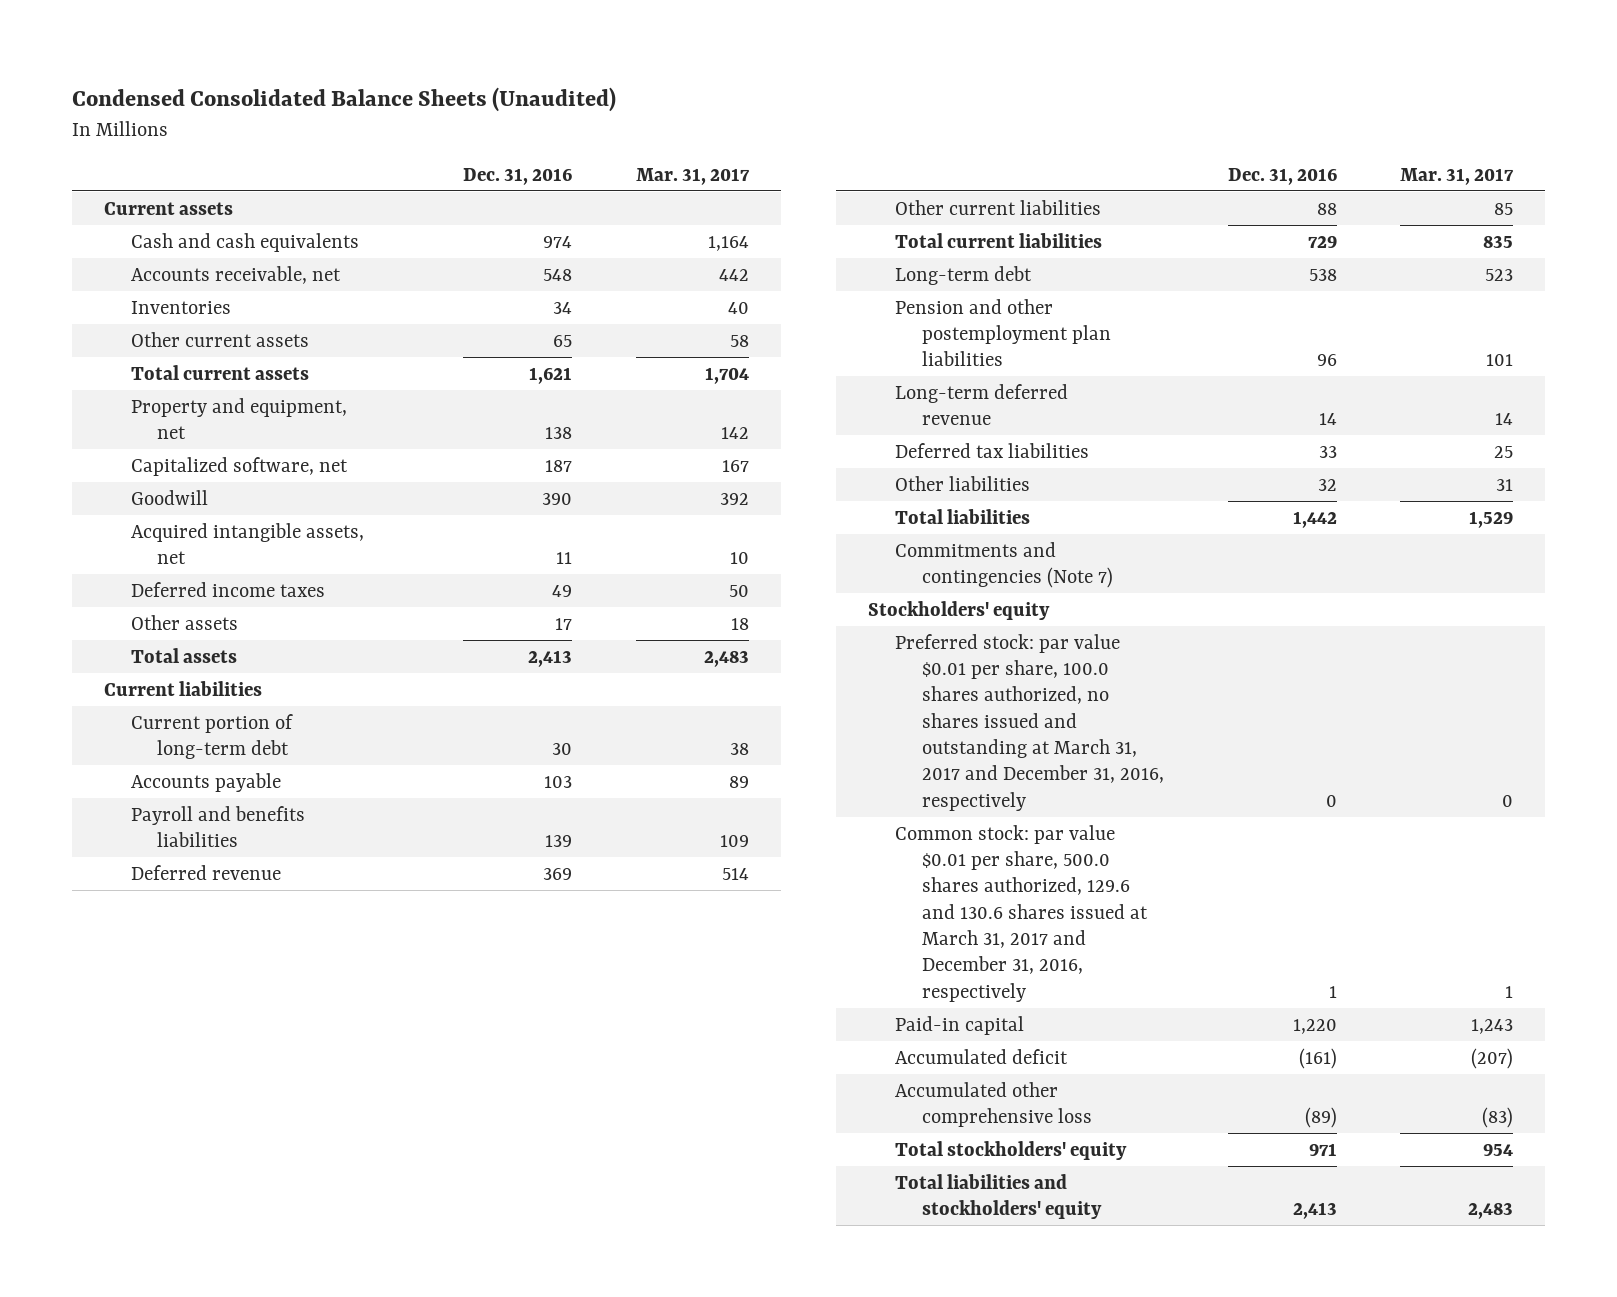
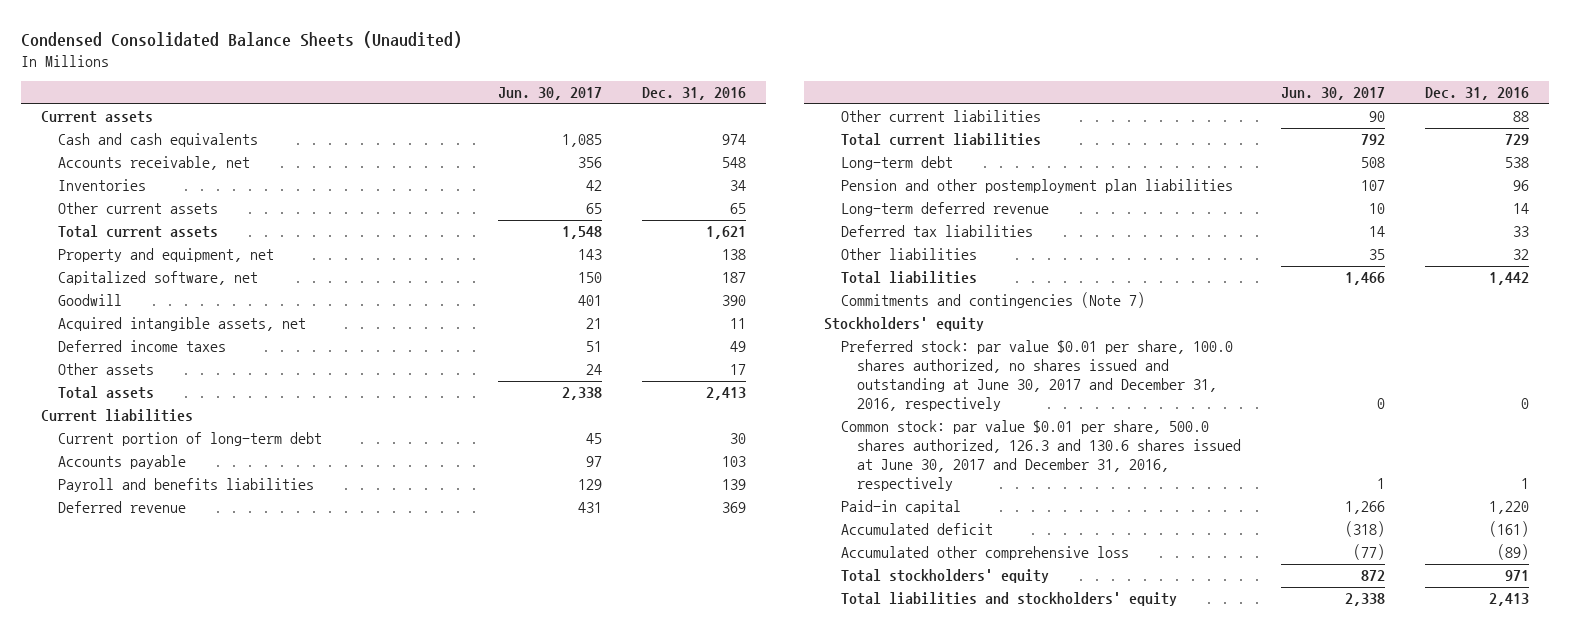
[636,167,751,185] Mar. 31, 2017 -> none
none -> [498,87,603,101] Jun. 30, 2017
[894,633,1164,811] Preferred stock: par value $0.01 per share, 100.0 shares authorized, no shares issued and outstanding at March 31, 2017 and December 31, 2016, respectively -> [840,340,1233,412] Preferred stock: par value $0.01 per share, 100.0 shares authorized, no shares issued and outstanding at June 30, 2017 and December 31, 2016, respectively
[894,824,1148,1002] Common stock: par value $0.01 per share, 500.0 shares authorized, 129.6 and 130.6 shares issued at March 31, 2017 and December 31, 2016, respectively -> [840,420,1241,492] Common stock: par value $0.01 per share, 500.0 shares authorized, 126.3 and 130.6 shares issued at June 30, 2017 and December 31, 2016, respectively

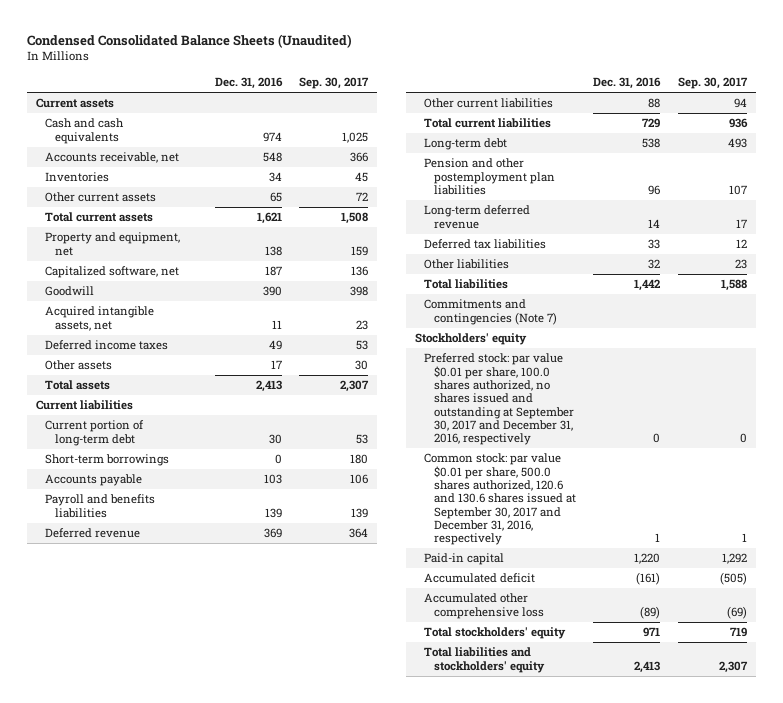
[498,87,603,101] Jun. 30, 2017 -> none
none -> [299,76,370,89] Sep. 30, 2017
none -> [45,454,170,467] Short-term borrowings
[840,340,1233,412] Preferred stock: par value $0.01 per share, 100.0 shares authorized, no shares issued and outstanding at June 30, 2017 and December 31, 2016, respectively -> [424,353,574,446] Preferred stock: par value $0.01 per share, 100.0 shares authorized, no shares issued and outstanding at September 30, 2017 and December 31, 2016, respectively
[840,420,1241,492] Common stock: par value $0.01 per share, 500.0 shares authorized, 126.3 and 130.6 shares issued at June 30, 2017 and December 31, 2016, respectively -> [424,453,576,546] Common stock: par value $0.01 per share, 500.0 shares authorized, 120.6 and 130.6 shares issued at September 30, 2017 and December 31, 2016, respectively

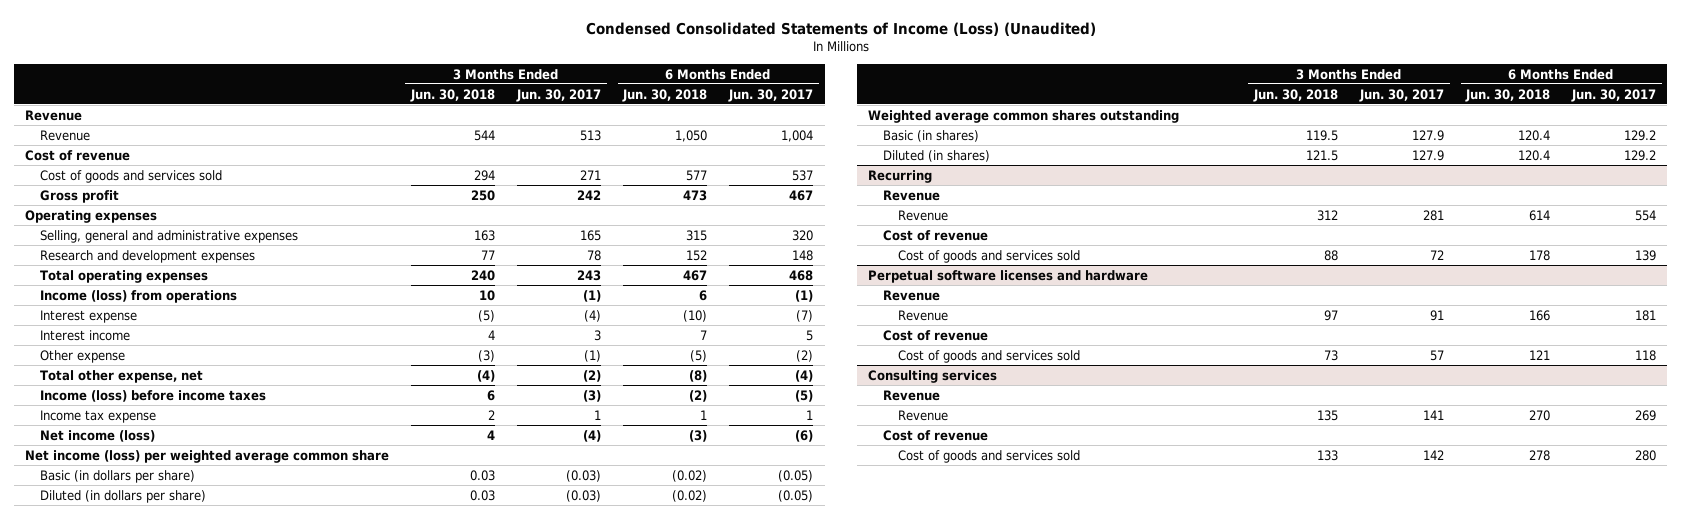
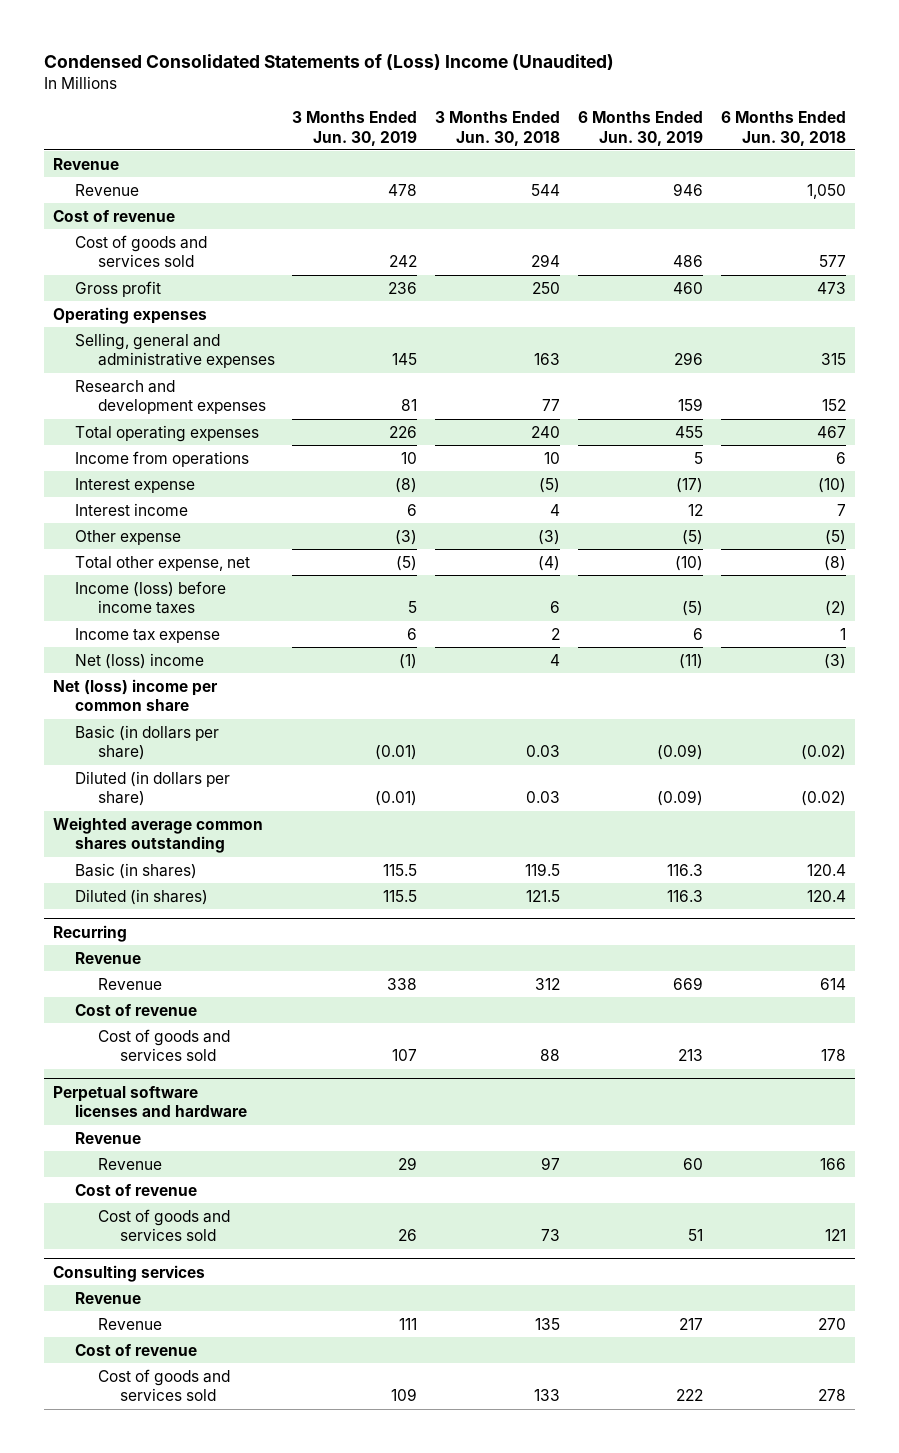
[585,21,1096,36] Condensed Consolidated Statements of Income (Loss) (Unaudited) -> [44,53,615,70] Condensed Consolidated Statements of (Loss) Income (Unaudited)
[516,88,602,102] Jun. 30, 2017 -> none
[728,88,814,102] Jun. 30, 2017 -> none
none -> [292,110,418,146] 3 Months Ended Jun. 30, 2019
none -> [578,110,704,146] 6 Months Ended Jun. 30, 2019
[39,289,237,303] Income (loss) from operations -> [75,450,250,467] Income from operations
[39,429,155,442] Net income (loss) -> [75,652,205,669] Net (loss) income
[24,449,389,463] Net income (loss) per weighted average common share -> [53,678,219,712] Net (loss) income per common share

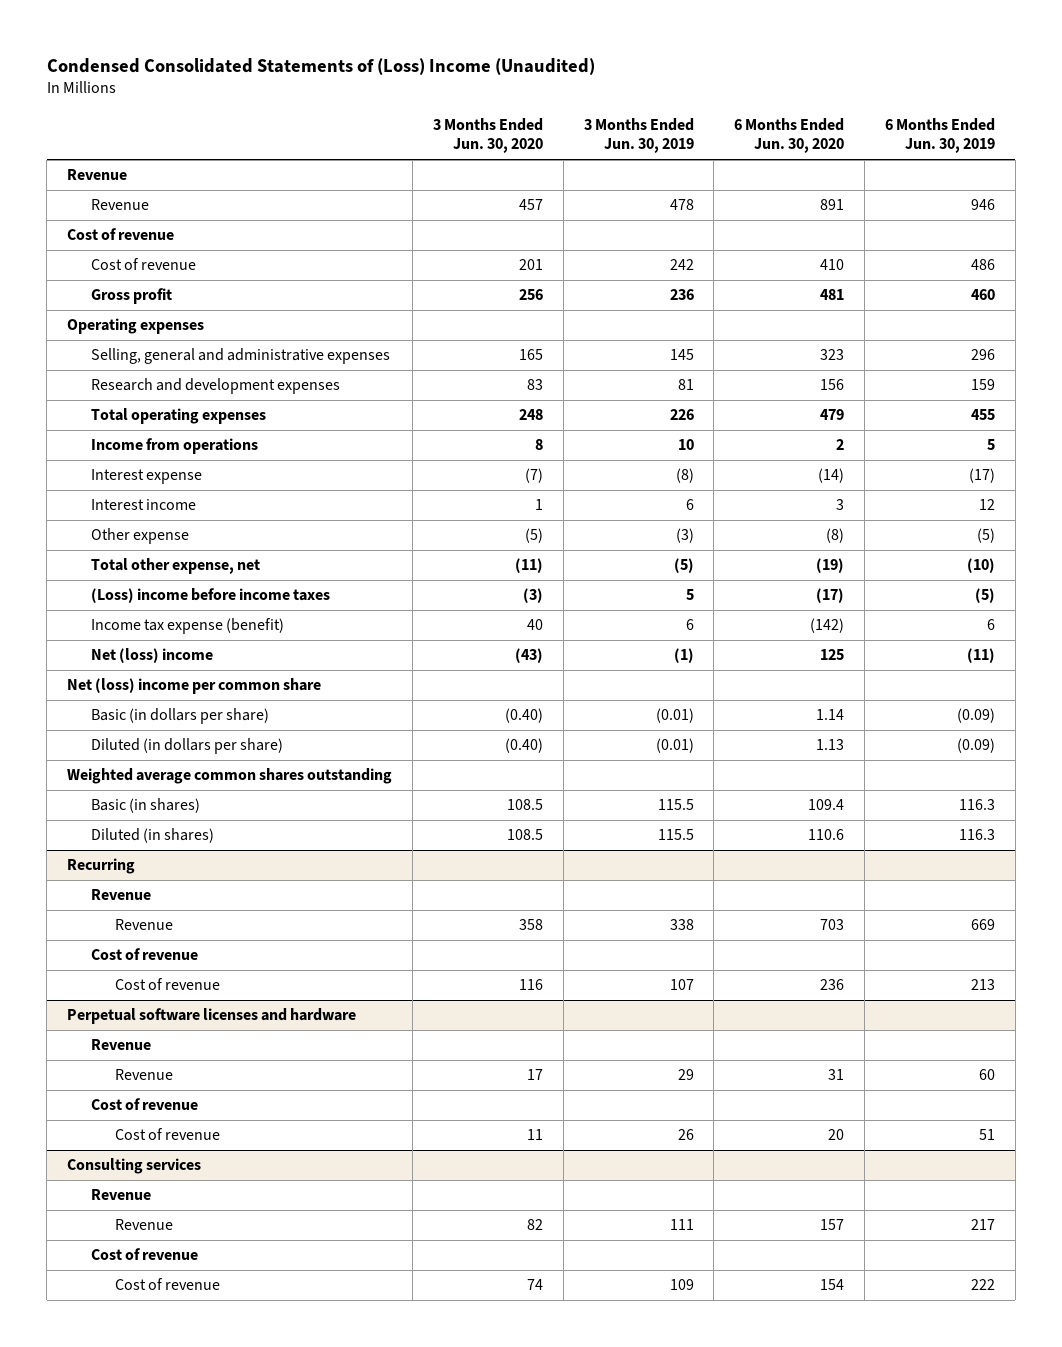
[435,110,561,146] 3 Months Ended Jun. 30, 2018 -> none
[721,110,847,146] 6 Months Ended Jun. 30, 2018 -> none
none -> [432,117,543,154] 3 Months Ended Jun. 30, 2020
none -> [734,117,845,154] 6 Months Ended Jun. 30, 2020
[75,234,208,268] Cost of goods and services sold -> [91,258,197,271] Cost of revenue
[75,580,227,615] Income (loss) before income taxes -> [91,588,331,604] (Loss) income before income taxes
[75,627,221,643] Income tax expense -> [91,618,285,635] Income tax expense (benefit)
[97,1028,230,1062] Cost of goods and services sold -> [115,978,221,991] Cost of revenue
[97,1208,230,1242] Cost of goods and services sold -> [115,1128,221,1141] Cost of revenue
[97,1368,230,1402] Cost of goods and services sold -> [115,1278,221,1291] Cost of revenue

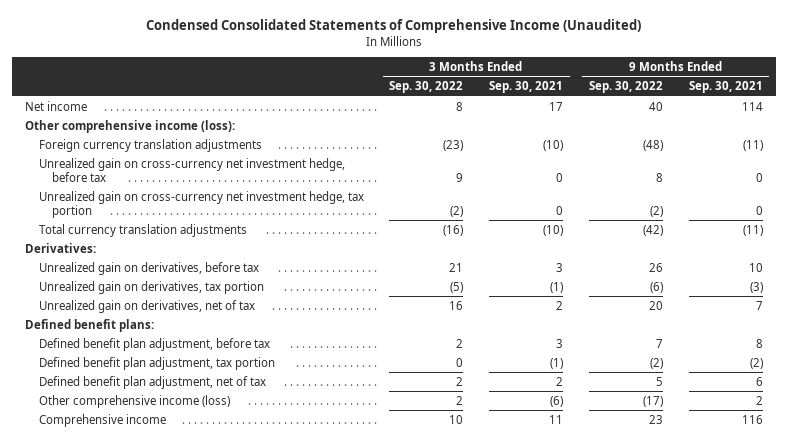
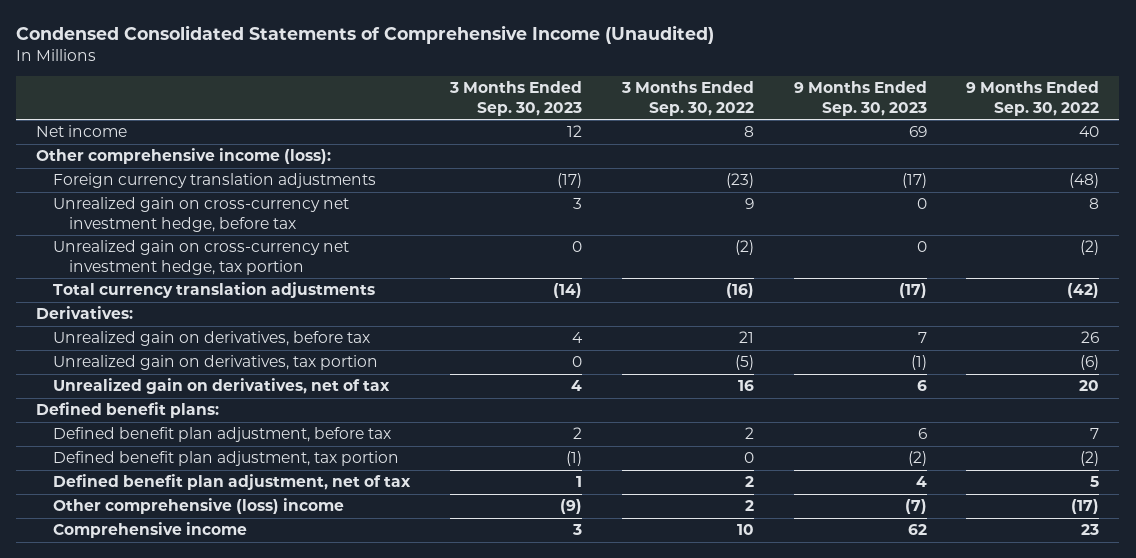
[489,81,564,94] Sep. 30, 2021 -> none
[688,81,763,94] Sep. 30, 2021 -> none
none -> [448,81,582,116] 3 Months Ended Sep. 30, 2023
none -> [793,81,927,116] 9 Months Ended Sep. 30, 2023
[38,394,230,408] Other comprehensive income (loss) -> [52,498,344,515] Other comprehensive (loss) income

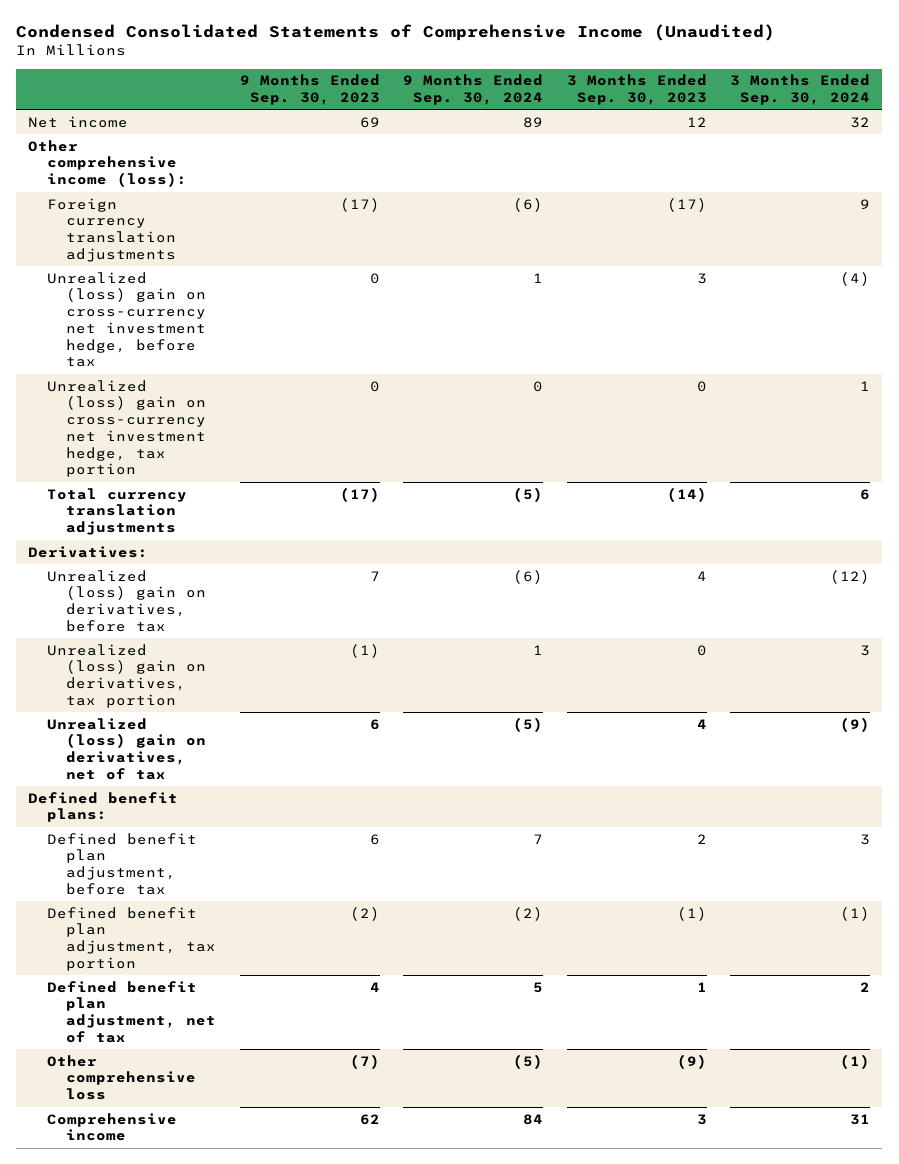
[620,81,754,116] 3 Months Ended Sep. 30, 2022 -> none
[966,81,1100,116] 9 Months Ended Sep. 30, 2022 -> none
none -> [403,74,544,105] 9 Months Ended Sep. 30, 2024
none -> [730,74,871,105] 3 Months Ended Sep. 30, 2024
[52,197,349,232] Unrealized gain on cross-currency net investment hedge, before tax -> [47,271,207,368] Unrealized (loss) gain on cross-currency net investment hedge, before tax
[52,240,349,275] Unrealized gain on cross-currency net investment hedge, tax portion -> [47,379,207,478] Unrealized (loss) gain on cross-currency net investment hedge, tax portion
[52,331,370,347] Unrealized gain on derivatives, before tax -> [47,569,207,632] Unrealized (loss) gain on derivatives, before tax
[52,355,378,371] Unrealized gain on derivatives, tax portion -> [47,643,207,708] Unrealized (loss) gain on derivatives, tax portion
[52,378,390,395] Unrealized gain on derivatives, net of tax -> [47,717,207,780] Unrealized (loss) gain on derivatives, net of tax
[52,498,344,515] Other comprehensive (loss) income -> [47,1054,197,1101] Other comprehensive loss

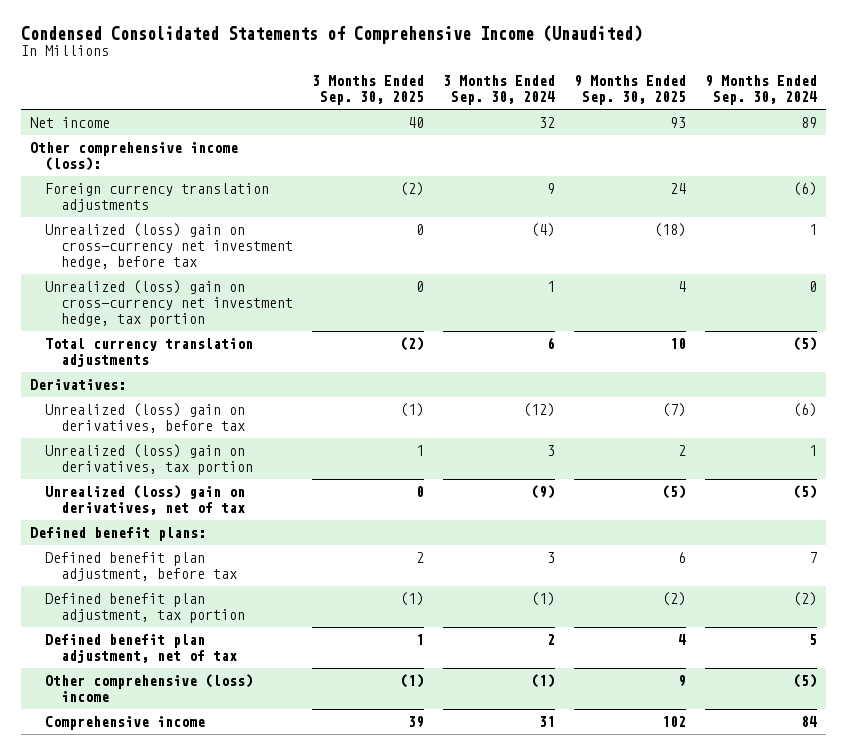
[239,74,380,105] 9 Months Ended Sep. 30, 2023 -> none
[566,74,707,105] 3 Months Ended Sep. 30, 2023 -> none
none -> [311,75,424,106] 3 Months Ended Sep. 30, 2025
none -> [573,75,686,106] 9 Months Ended Sep. 30, 2025
[47,1054,197,1101] Other comprehensive loss -> [45,674,254,702] Other comprehensive (loss) income

